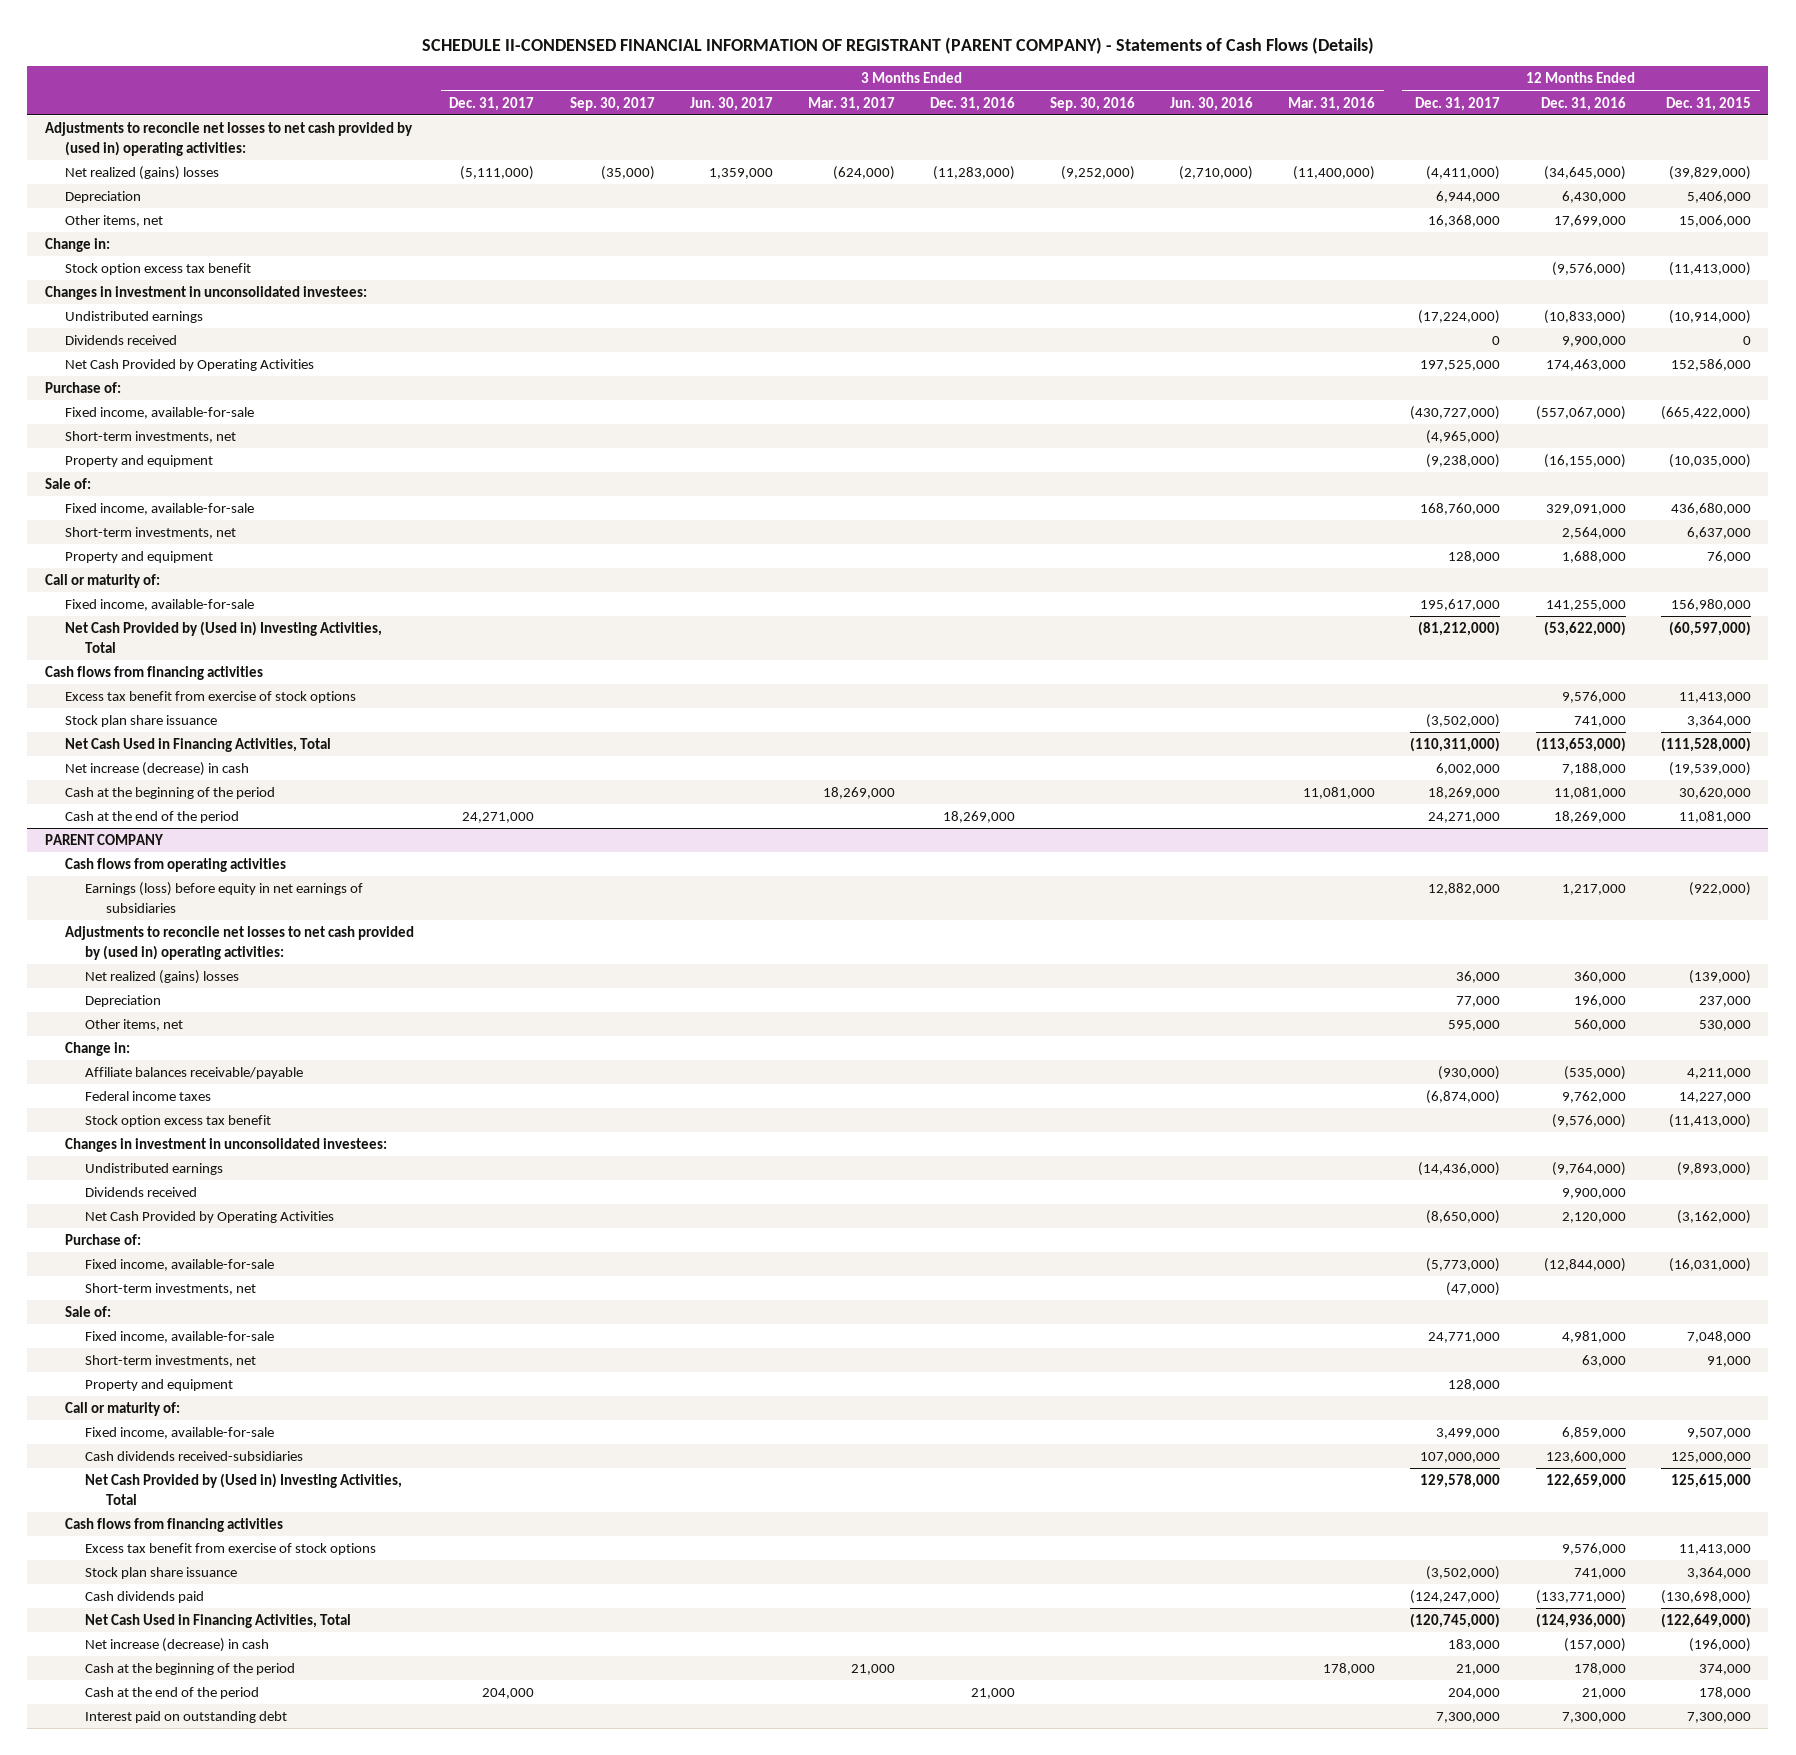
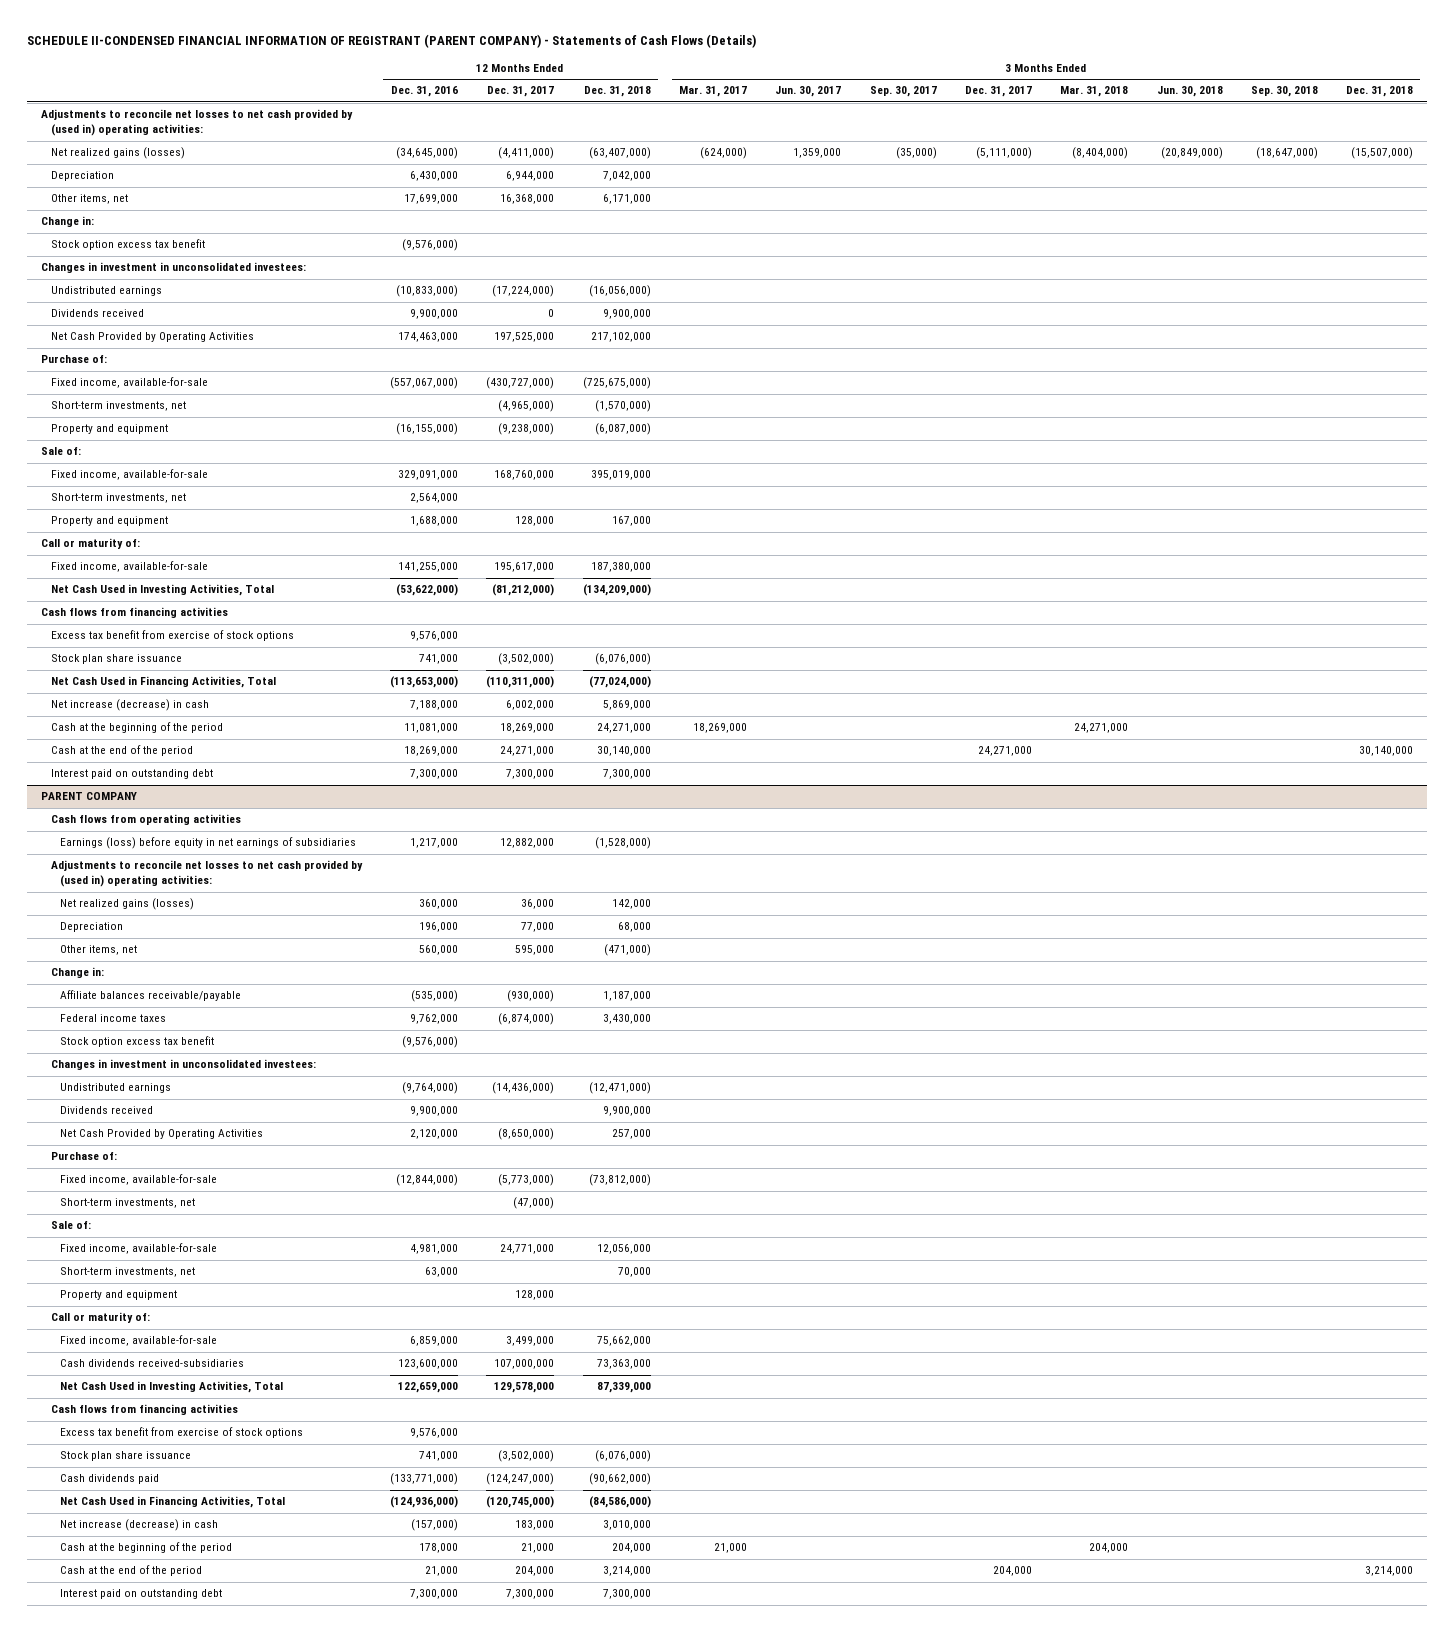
[929,96,1015,111] Dec. 31, 2016 -> none
[1050,96,1136,111] Sep. 30, 2016 -> none
[1170,96,1254,111] Jun. 30, 2016 -> none
[1288,96,1376,111] Mar. 31, 2016 -> none
[1665,96,1751,111] Dec. 31, 2015 -> none
none -> [583,86,651,98] Dec. 31, 2018
none -> [1060,86,1129,98] Mar. 31, 2018
none -> [1156,86,1223,98] Jun. 30, 2018
none -> [1250,86,1318,98] Sep. 30, 2018
none -> [1346,86,1414,98] Dec. 31, 2018
[65,166,220,181] Net realized (gains) losses -> [50,147,185,160] Net realized gains (losses)
[65,621,383,653] Net Cash Provided by (Used in) Investing Activities, Total -> [50,584,274,597] Net Cash Used in Investing Activities, Total
none -> [50,769,213,780] Interest paid on outstanding debt
[85,970,240,985] Net realized (gains) losses -> [60,898,195,911] Net realized gains (losses)
[85,1473,403,1505] Net Cash Provided by (Used in) Investing Activities, Total -> [60,1381,284,1394] Net Cash Used in Investing Activities, Total

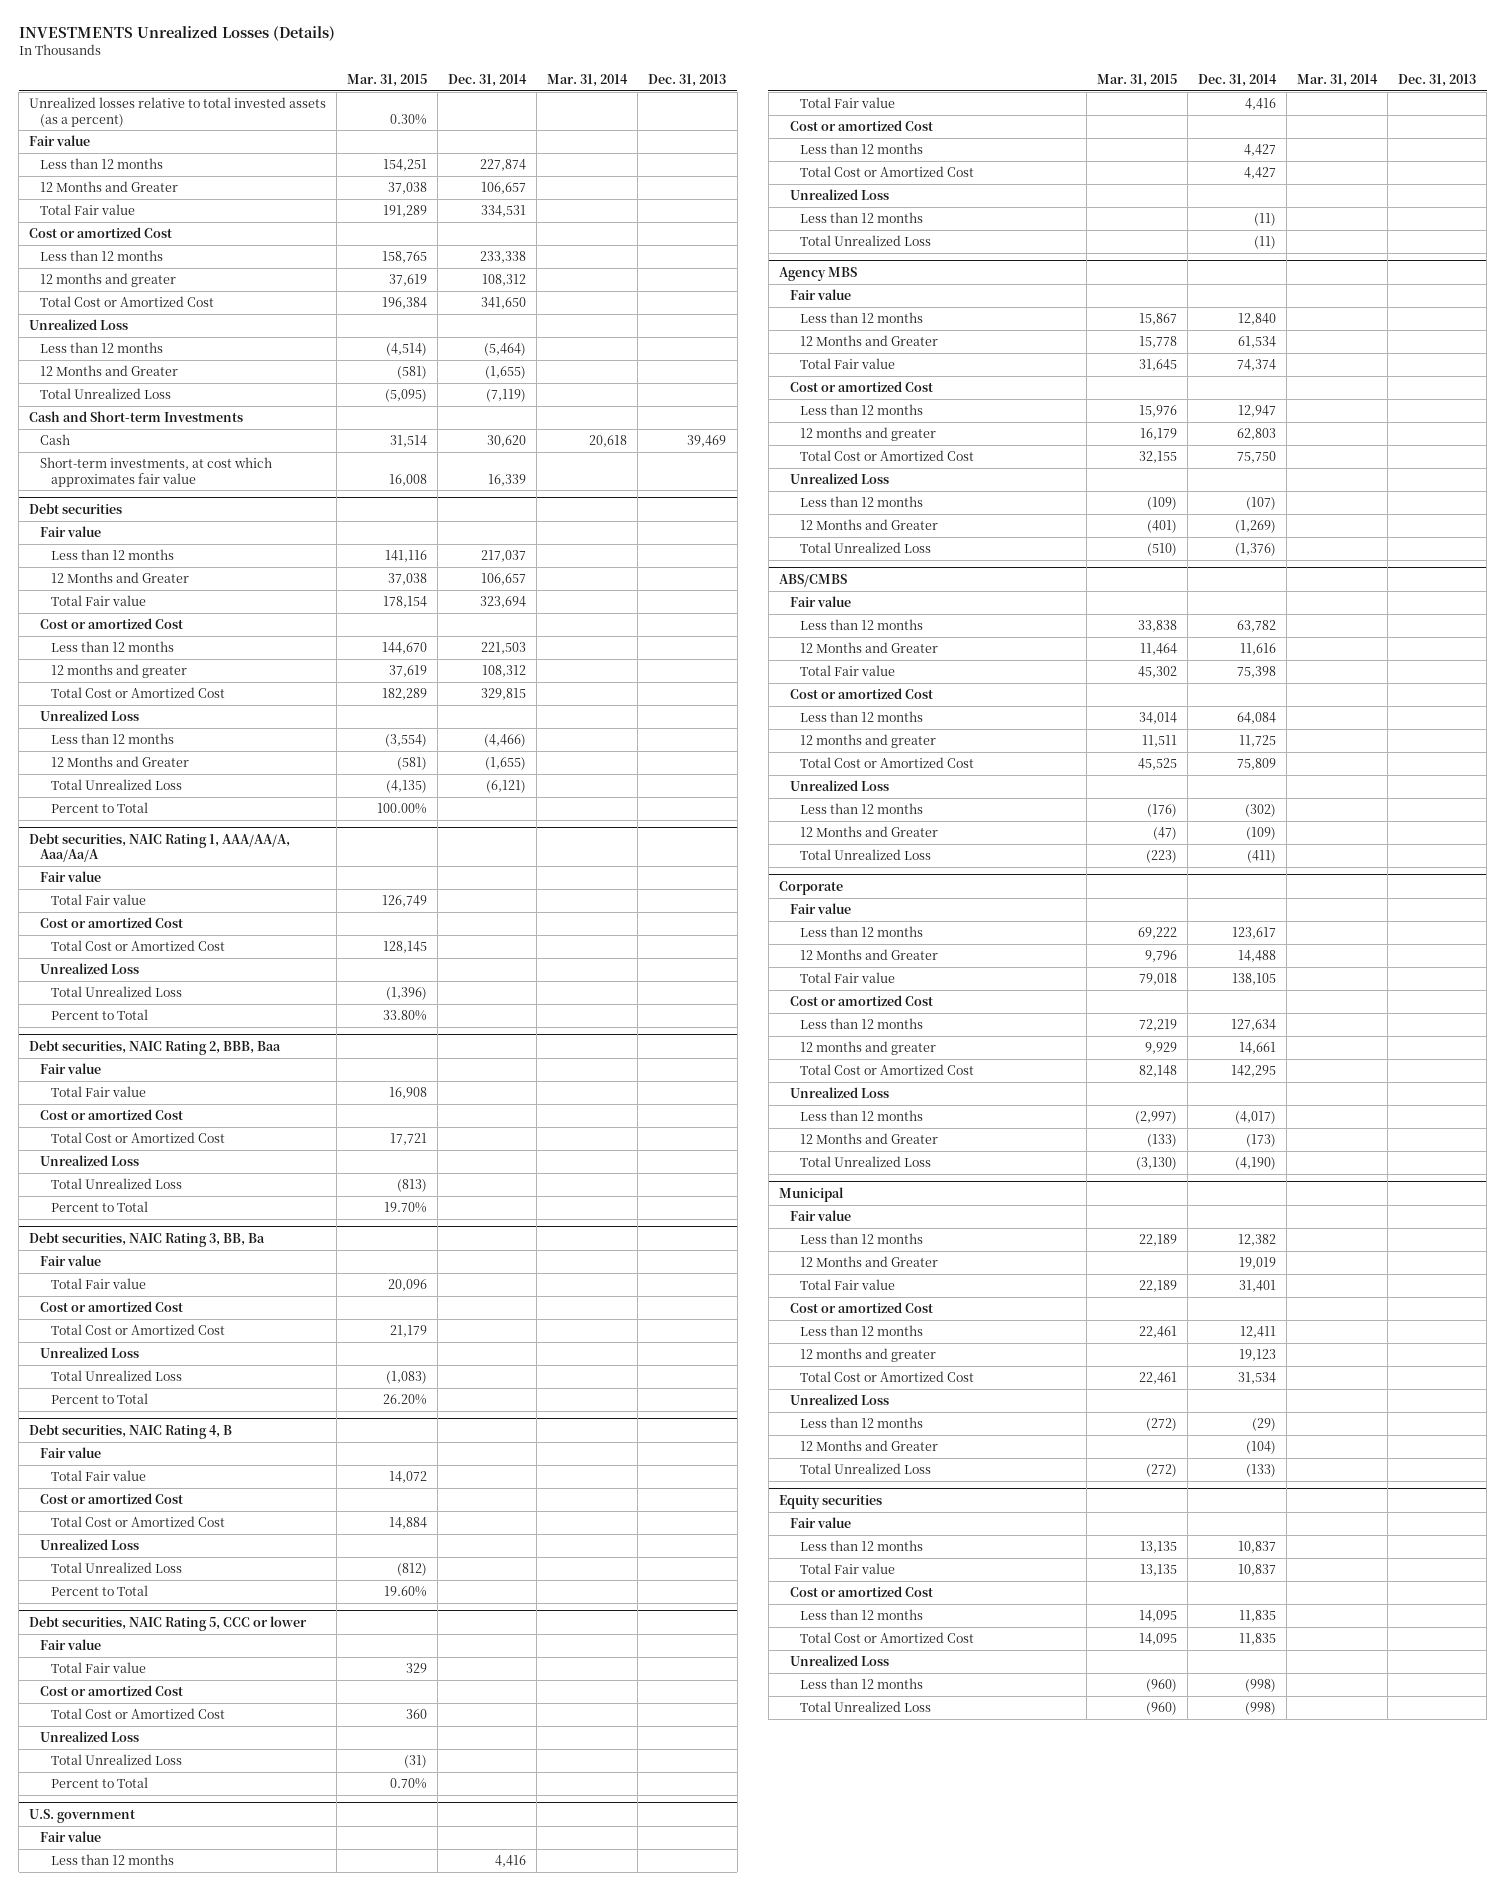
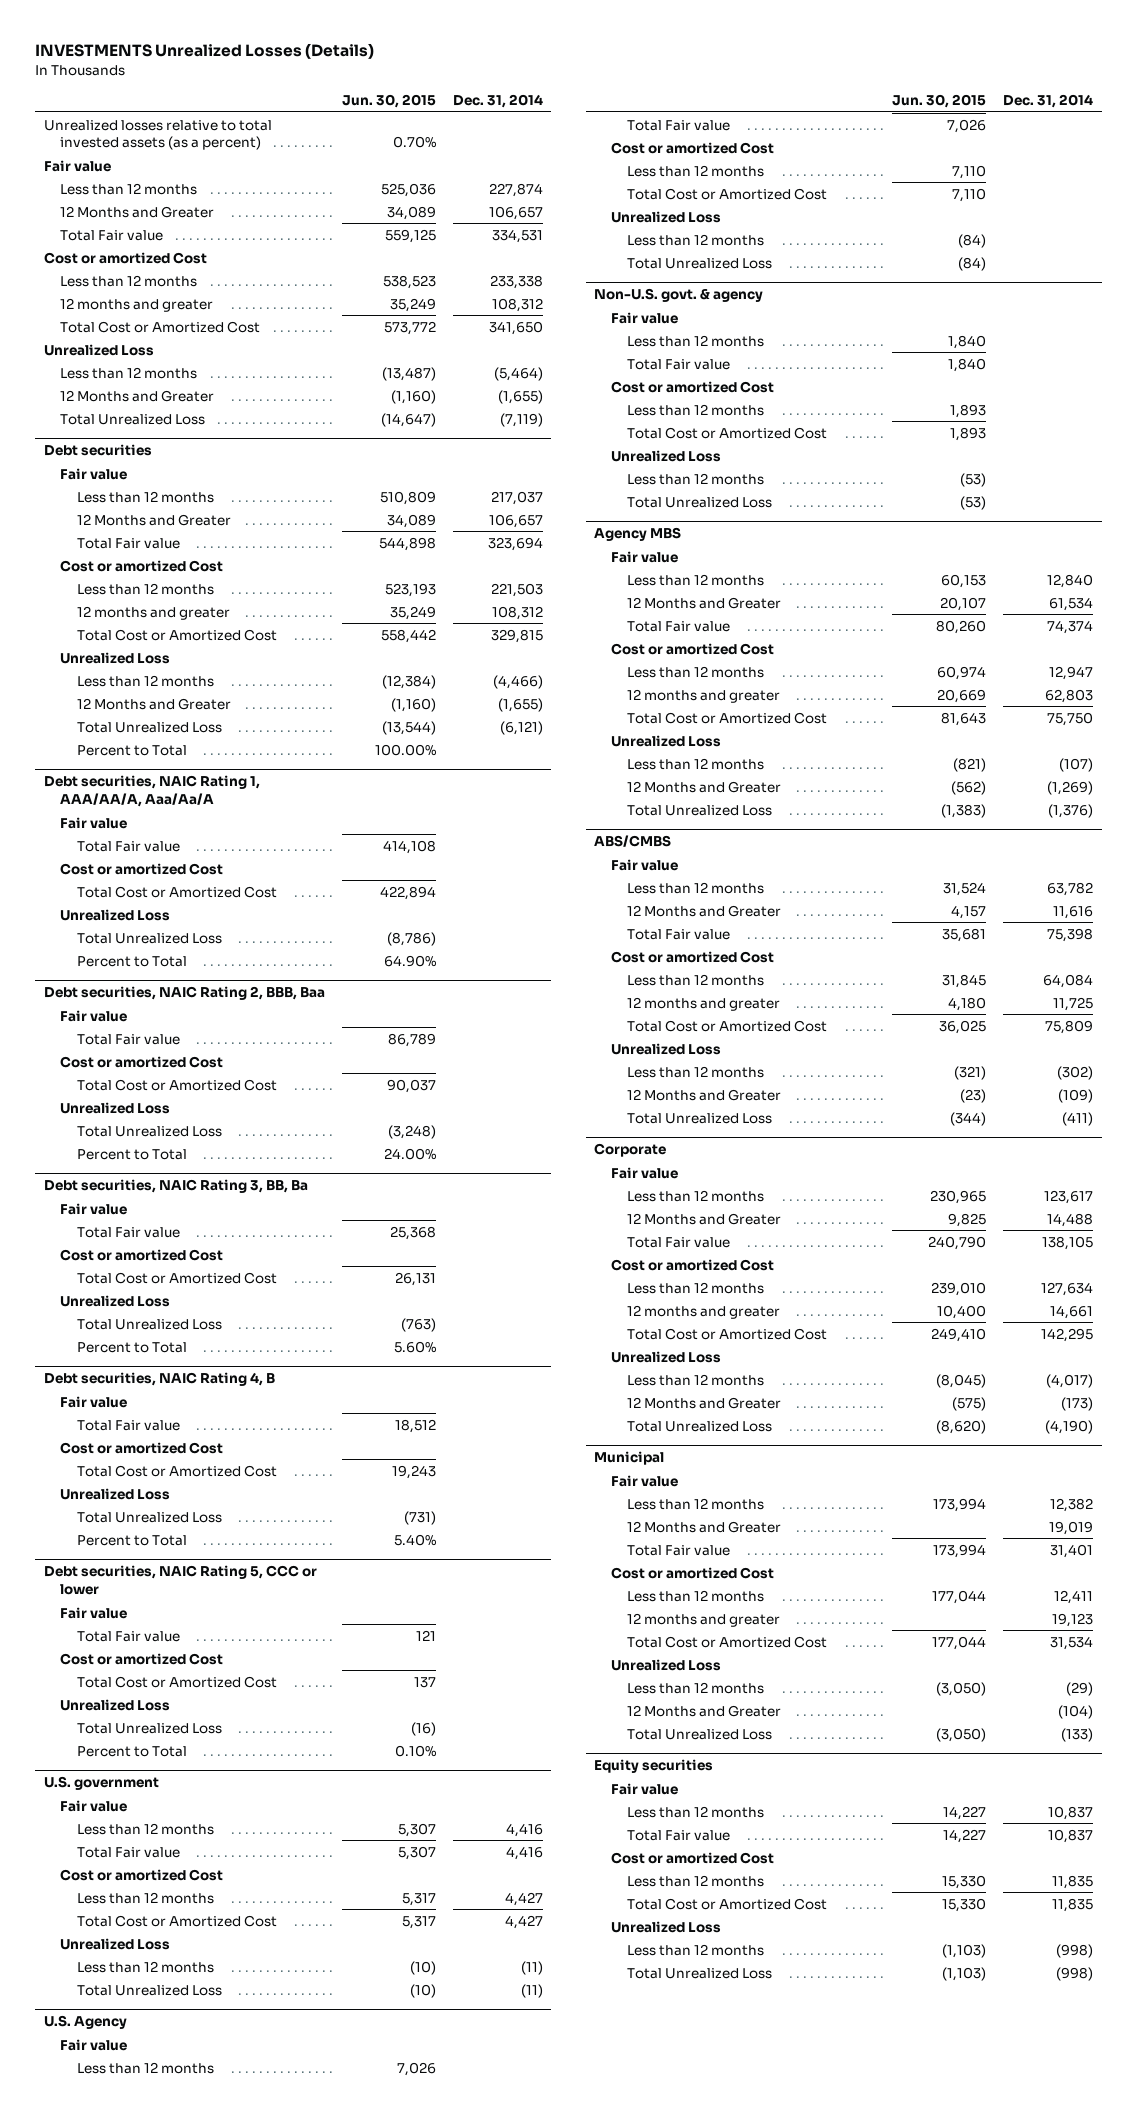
[347,73,428,87] Mar. 31, 2015 -> none
[547,73,629,87] Mar. 31, 2014 -> none
[648,73,727,87] Dec. 31, 2013 -> none
none -> [341,94,436,109] Jun. 30, 2015
[29,411,244,423] Cash and Short-term Investments -> none
[39,434,70,446] Cash -> none
[39,457,272,487] Short-term investments, at cost which approximates fair value -> none
none -> [43,2015,127,2030] U.S. Agency
none -> [60,2038,128,2051] Fair value
none -> [76,2061,214,2074] Less than 12 months
none -> [627,119,731,131] Total Fair value
none -> [610,141,774,154] Cost or amortized Cost
none -> [627,164,765,177] Less than 12 months
none -> [627,187,828,200] Total Cost or Amortized Cost
none -> [610,210,721,223] Unrealized Loss
none -> [627,233,765,246] Less than 12 months
none -> [627,257,773,269] Total Unrealized Loss
none -> [594,288,764,303] Non-U.S. govt. & agency
none -> [610,311,678,324] Fair value
none -> [627,334,765,347] Less than 12 months
none -> [627,358,731,370] Total Fair value
none -> [610,380,774,393] Cost or amortized Cost
none -> [627,403,765,416] Less than 12 months
none -> [627,426,828,439] Total Cost or Amortized Cost
none -> [610,449,721,462] Unrealized Loss
none -> [627,472,765,485] Less than 12 months
none -> [627,496,773,508] Total Unrealized Loss

